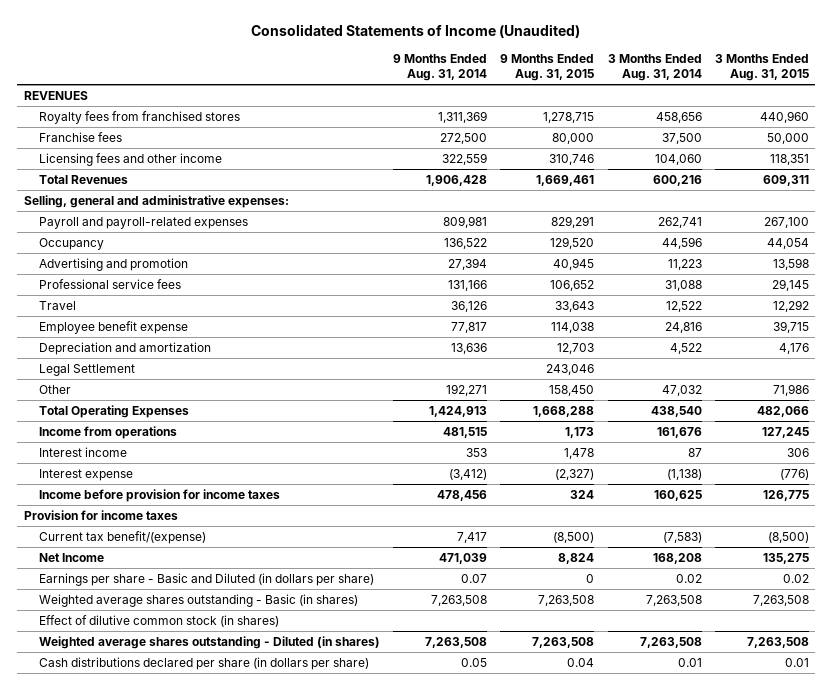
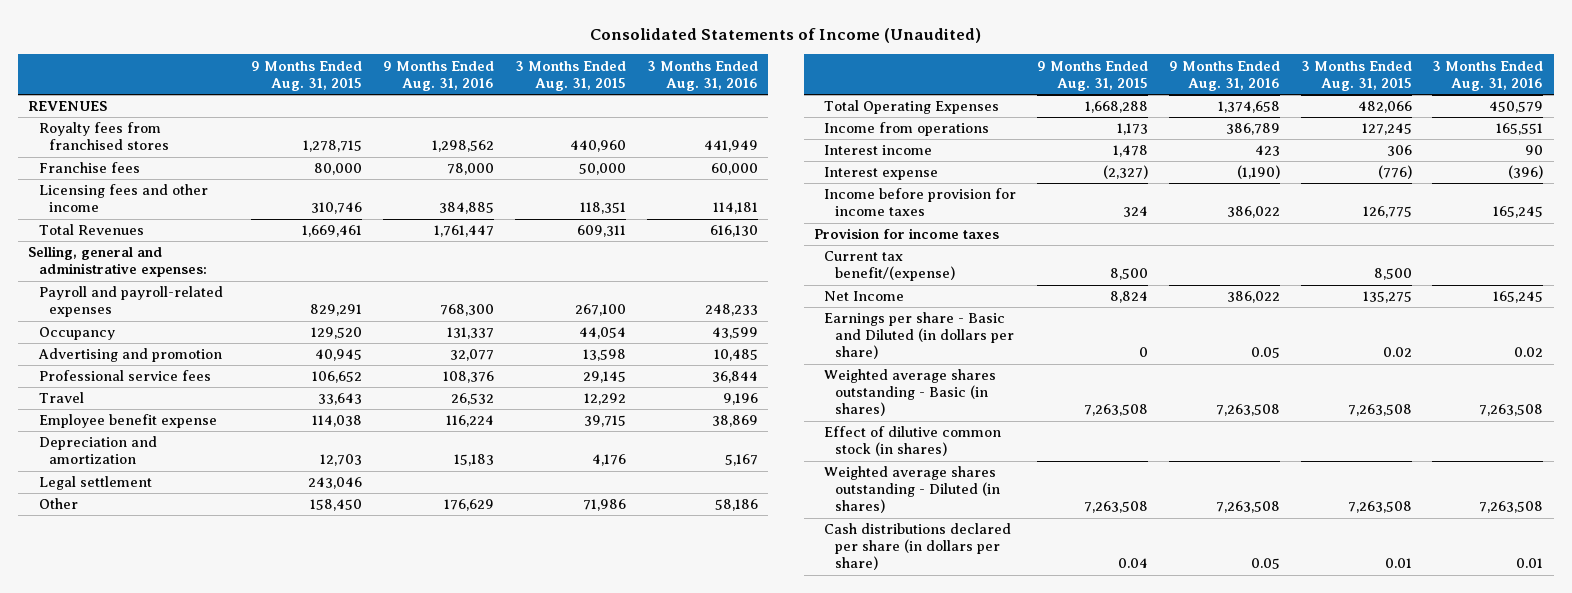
[393,53,488,82] 9 Months Ended Aug. 31, 2014 -> none
[607,53,702,82] 3 Months Ended Aug. 31, 2014 -> none
none -> [383,60,495,91] 9 Months Ended Aug. 31, 2016
none -> [646,60,758,91] 3 Months Ended Aug. 31, 2016
[39,363,136,376] Legal Settlement -> [38,476,152,491] Legal settlement
[553,531,595,543] (8,500) -> [1110,268,1149,281] 8,500
[767,531,809,543] (8,500) -> [1373,268,1412,281] 8,500

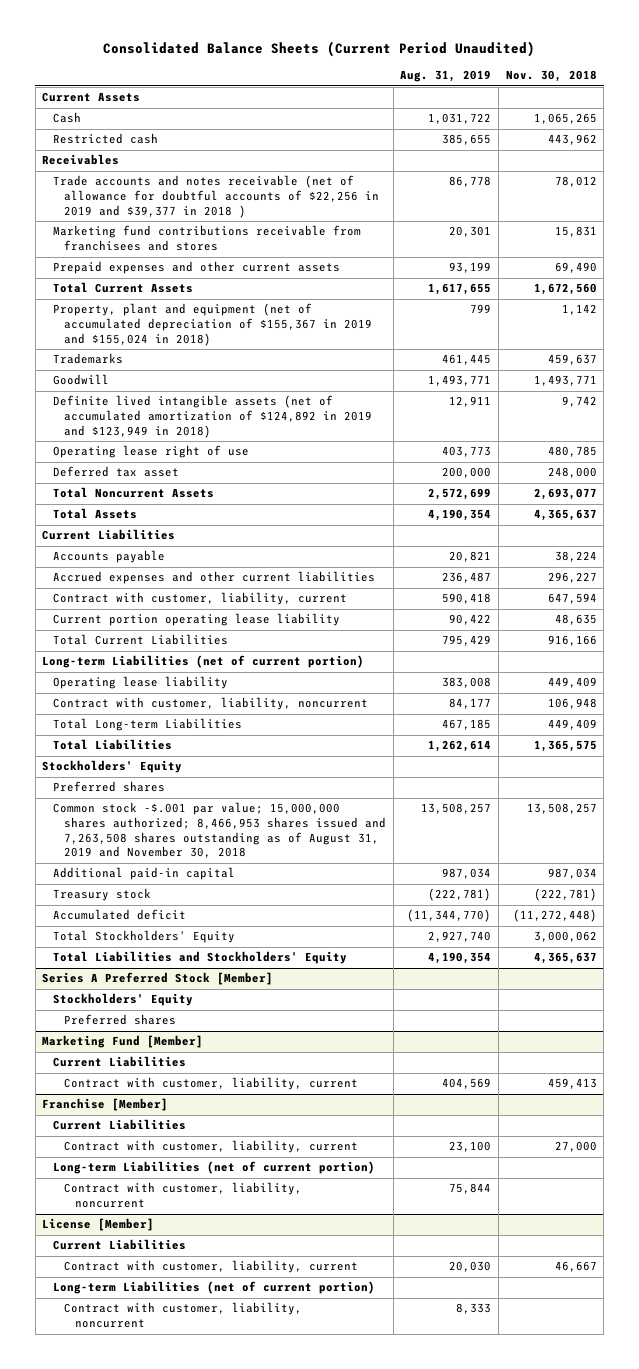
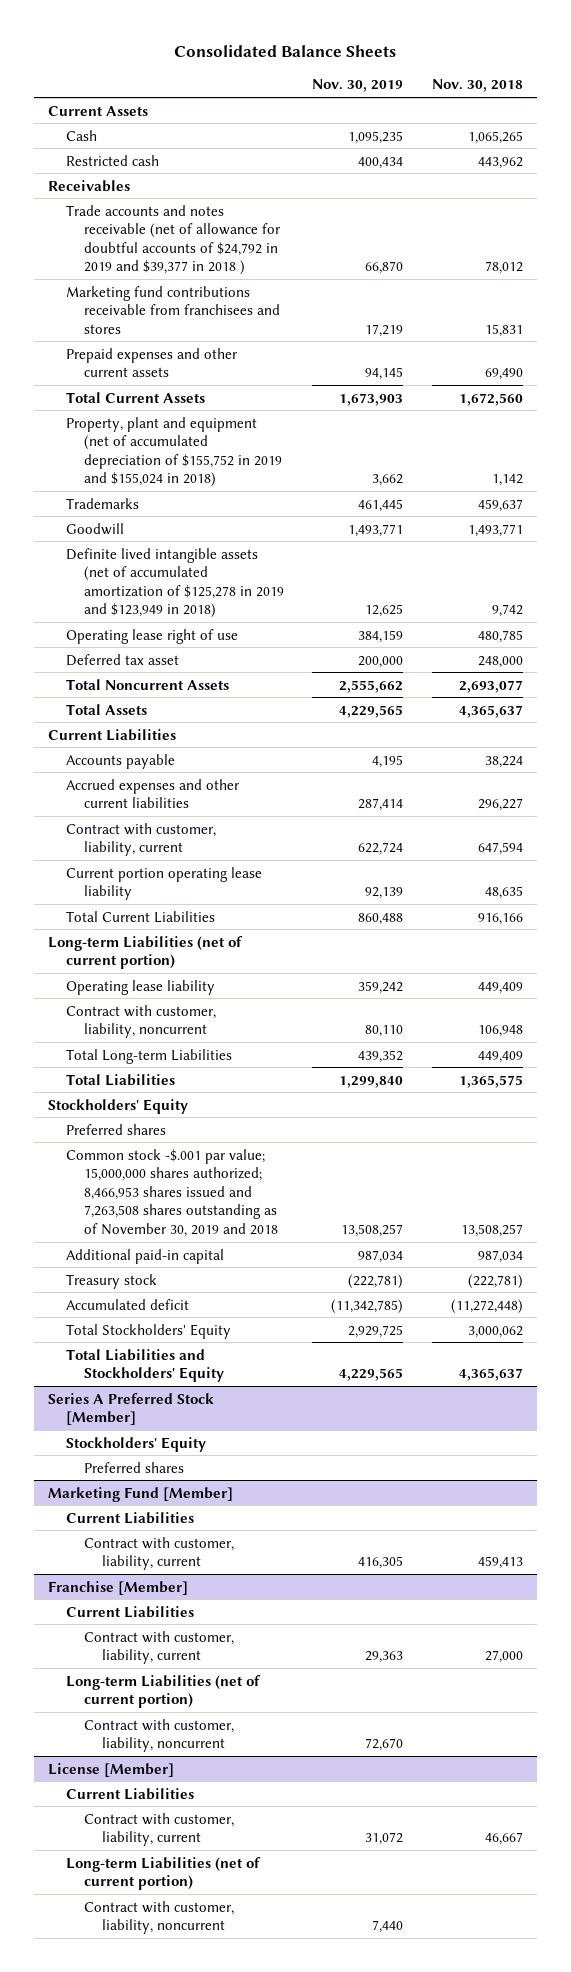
[103,41,536,58] Consolidated Balance Sheets (Current Period Unaudited) -> [174,44,397,57] Consolidated Balance Sheets
[400,70,492,83] Aug. 31, 2019 -> none
none -> [312,79,404,93] Nov. 30, 2019
[53,175,380,218] Trade accounts and notes receivable (net of allowance for doubtful accounts of $22,256 in 2019 and $39,377 in 2018 ) -> [65,204,281,276] Trade accounts and notes receivable (net of allowance for doubtful accounts of $24,792 in 2019 and $39,377 in 2018 )
[53,303,373,346] Property, plant and equipment (net of accumulated depreciation of $155,367 in 2019 and $155,024 in 2018) -> [65,416,282,488] Property, plant and equipment (net of accumulated depreciation of $155,752 in 2019 and $155,024 in 2018)
[53,395,373,438] Definite lived intangible assets (net of accumulated amortization of $124,892 in 2019 and $123,949 in 2018) -> [65,547,284,619] Definite lived intangible assets (net of accumulated amortization of $125,278 in 2019 and $123,949 in 2018)
[53,802,387,859] Common stock -$.001 par value; 15,000,000 shares authorized; 8,466,953 shares issued and 7,263,508 shares outstanding as of August 31, 2019 and November 30, 2018 -> [65,1148,278,1237] Common stock -$.001 par value; 15,000,000 shares authorized; 8,466,953 shares issued and 7,263,508 shares outstanding as of November 30, 2019 and 2018

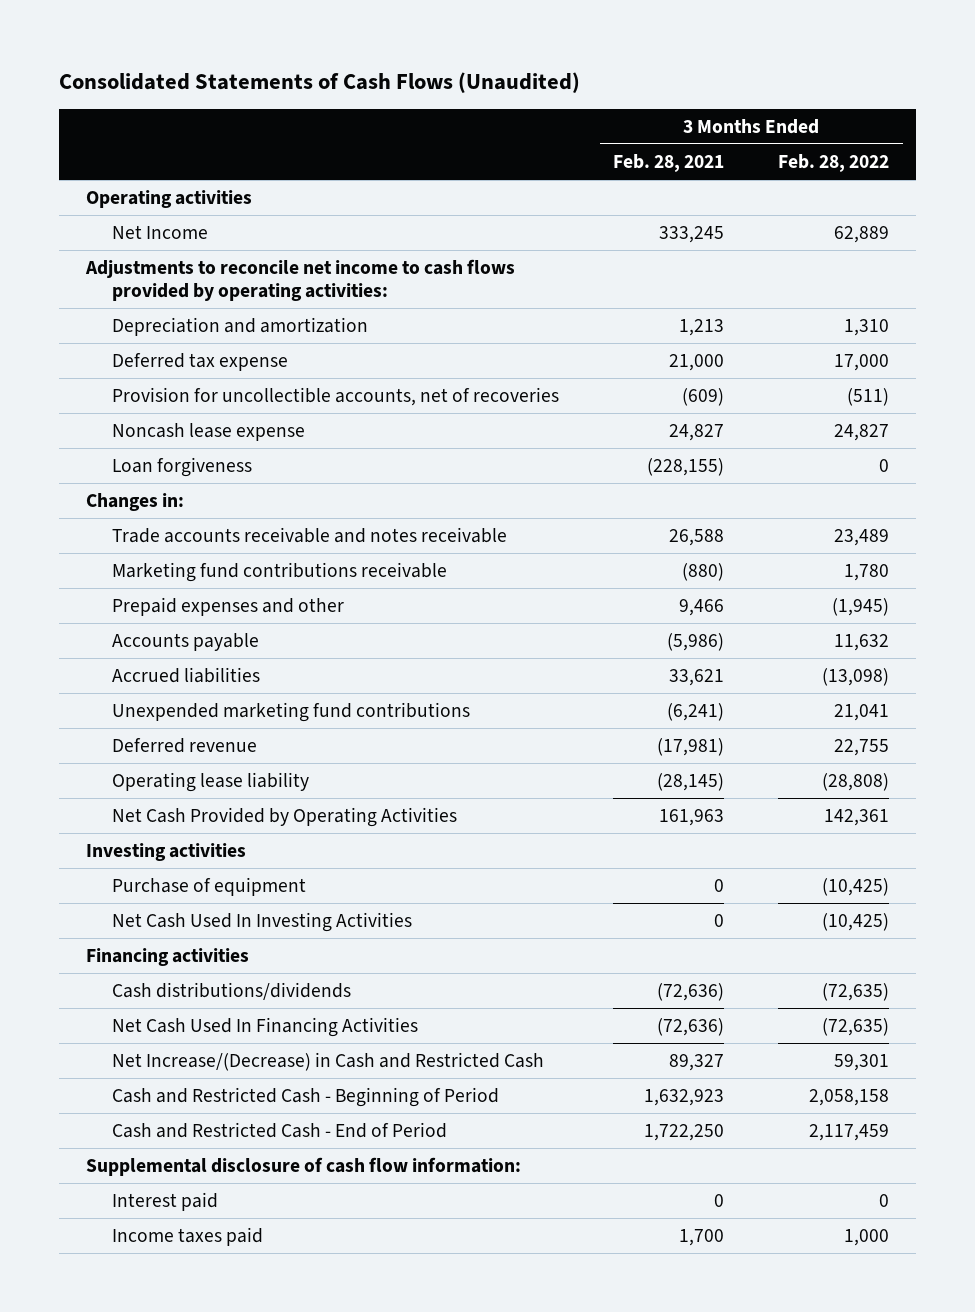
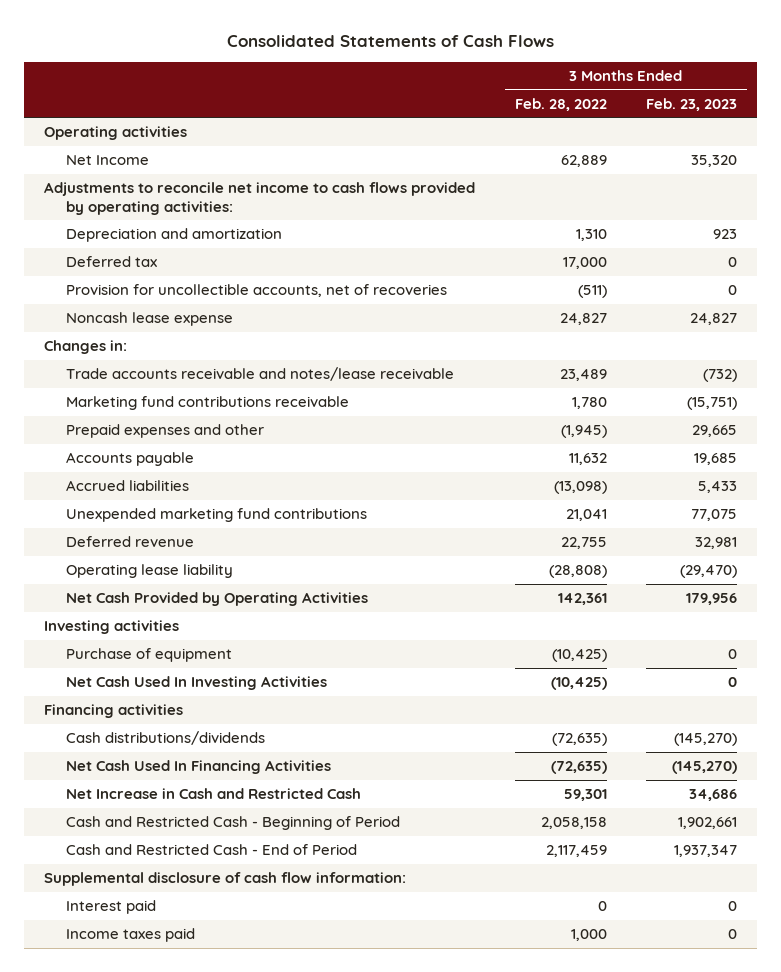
[58,72,580,94] Consolidated Statements of Cash Flows (Unaudited) -> [226,35,554,48] Consolidated Statements of Cash Flows
[613,154,725,173] Feb. 28, 2021 -> none
none -> [646,97,738,111] Feb. 23, 2023
[112,353,289,372] Deferred tax expense -> [66,256,158,268] Deferred tax
[112,457,253,478] Loan forgiveness -> none
[112,527,508,544] Trade accounts receivable and notes receivable -> [66,367,455,382] Trade accounts receivable and notes/lease receivable
[112,1052,545,1072] Net Increase/(Decrease) in Cash and Restricted Cash -> [66,788,362,800] Net Increase in Cash and Restricted Cash

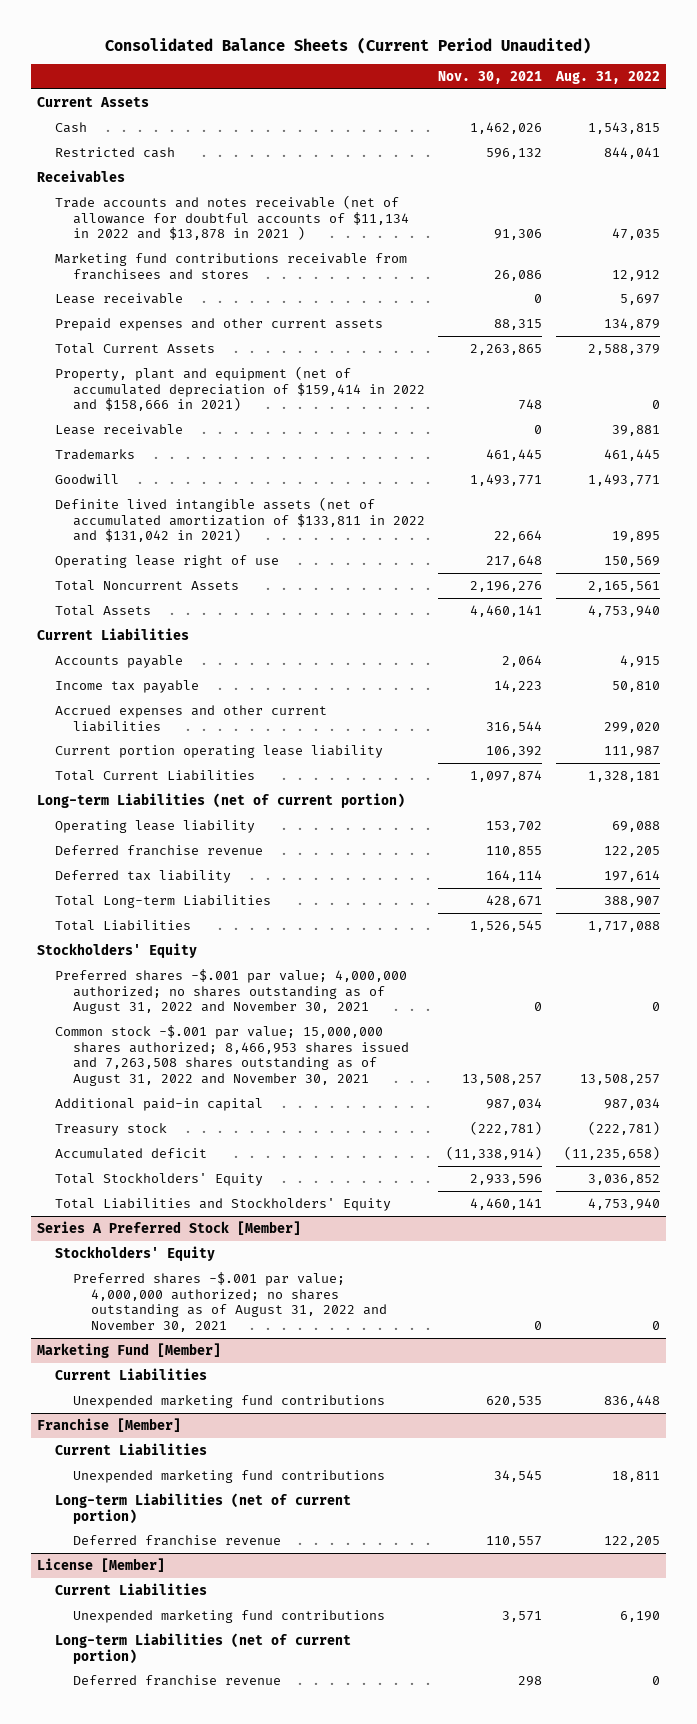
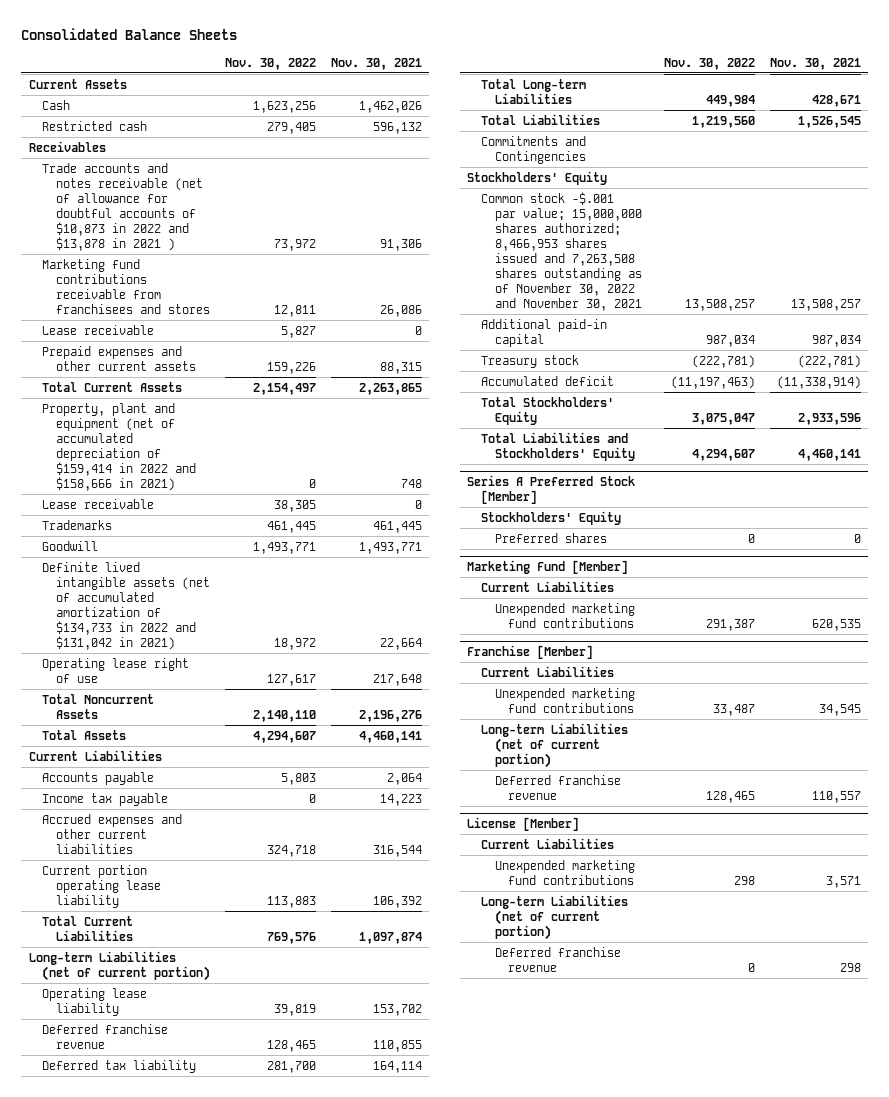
[105,36,592,54] Consolidated Balance Sheets (Current Period Unaudited) -> [21,28,238,41] Consolidated Balance Sheets
[554,70,660,84] Aug. 31, 2022 -> none
none -> [225,57,317,70] Nov. 30, 2022
[55,194,410,241] Trade accounts and notes receivable (net of allowance for doubtful accounts of $11,134 in 2022 and $13,878 in 2021 ) -> [42,162,203,252] Trade accounts and notes receivable (net of allowance for doubtful accounts of $10,873 in 2022 and $13,878 in 2021 )
[55,496,426,543] Definite lived intangible assets (net of accumulated amortization of $133,811 in 2022 and $131,042 in 2021) -> [42,561,210,651] Definite lived intangible assets (net of accumulated amortization of $134,733 in 2022 and $131,042 in 2021)
none -> [481,135,587,164] Commitments and Contingencies
[55,968,408,1015] Preferred shares -$.001 par value; 4,000,000 authorized; no shares outstanding as of August 31, 2022 and November 30, 2021 -> none
[55,1024,410,1087] Common stock -$.001 par value; 15,000,000 shares authorized; 8,466,953 shares issued and 7,263,508 shares outstanding as of August 31, 2022 and November 30, 2021 -> [481,191,642,312] Common stock -$.001 par value; 15,000,000 shares authorized; 8,466,953 shares issued and 7,263,508 shares outstanding as of November 30, 2022 and November 30, 2021
[73,1271,388,1333] Preferred shares -$.001 par value; 4,000,000 authorized; no shares outstanding as of August 31, 2022 and November 30, 2021 -> [494,532,607,543] Preferred shares

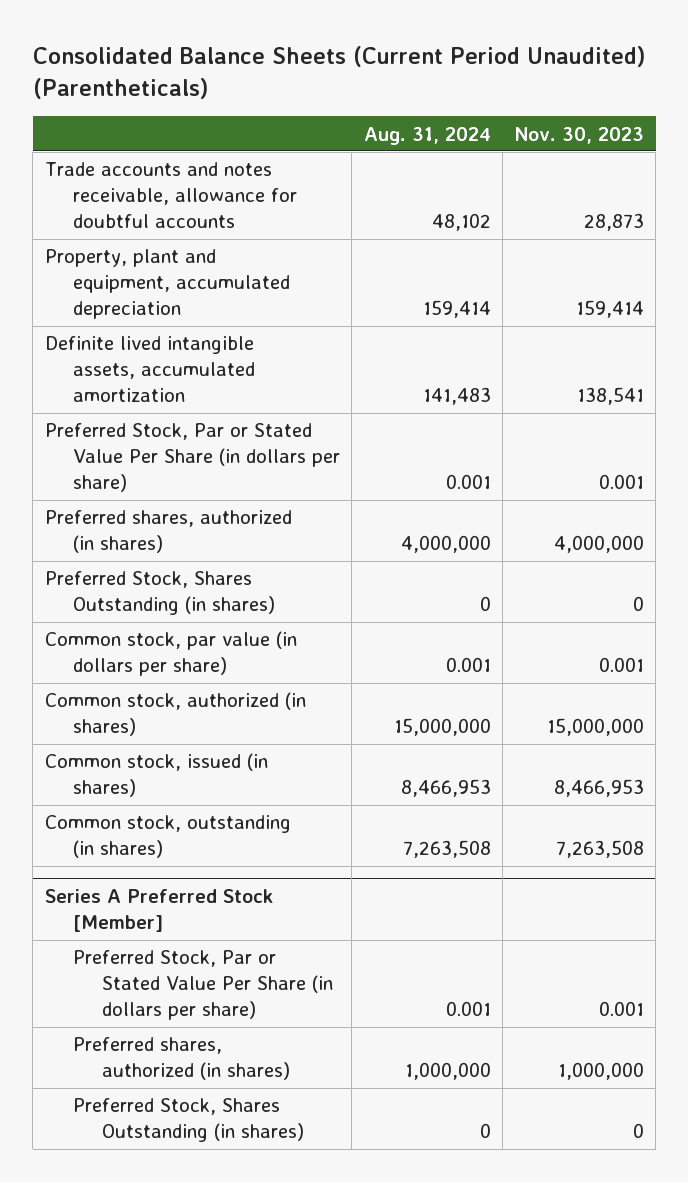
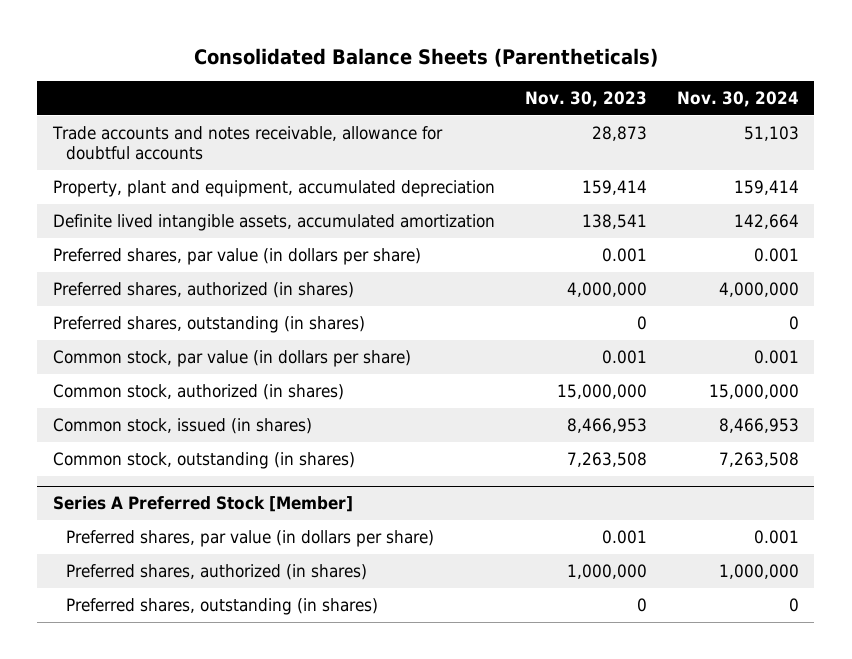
[32,46,645,99] Consolidated Balance Sheets (Current Period Unaudited) (Parentheticals) -> [193,47,658,67] Consolidated Balance Sheets (Parentheticals)
[363,126,491,145] Aug. 31, 2024 -> none
none -> [677,91,800,108] Nov. 30, 2024
[44,423,341,493] Preferred Stock, Par or Stated Value Per Share (in dollars per share) -> [52,248,421,266] Preferred shares, par value (in dollars per share)
[44,571,276,616] Preferred Stock, Shares Outstanding (in shares) -> [52,316,365,334] Preferred shares, outstanding (in shares)
[73,950,333,1021] Preferred Stock, Par or Stated Value Per Share (in dollars per share) -> [65,530,434,548] Preferred shares, par value (in dollars per share)
[73,1098,304,1143] Preferred Stock, Shares Outstanding (in shares) -> [65,598,378,616] Preferred shares, outstanding (in shares)

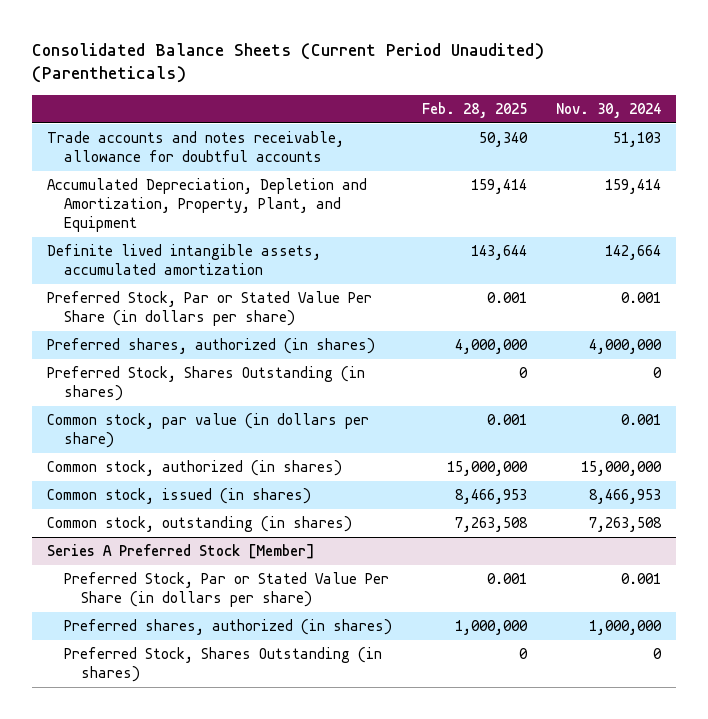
[193,47,658,67] Consolidated Balance Sheets (Parentheticals) -> [32,42,545,84] Consolidated Balance Sheets (Current Period Unaudited) (Parentheticals)
[524,91,647,108] Nov. 30, 2023 -> none
none -> [421,101,527,118] Feb. 28, 2025
[52,180,495,198] Property, plant and equipment, accumulated depreciation -> [46,178,367,232] Accumulated Depreciation, Depletion and Amortization, Property, Plant, and Equipment
[52,248,421,266] Preferred shares, par value (in dollars per share) -> [46,291,372,327] Preferred Stock, Par or Stated Value Per Share (in dollars per share)
[52,316,365,334] Preferred shares, outstanding (in shares) -> [46,366,365,402] Preferred Stock, Shares Outstanding (in shares)
[65,530,434,548] Preferred shares, par value (in dollars per share) -> [64,572,390,608] Preferred Stock, Par or Stated Value Per Share (in dollars per share)
[65,598,378,616] Preferred shares, outstanding (in shares) -> [64,647,383,683] Preferred Stock, Shares Outstanding (in shares)

